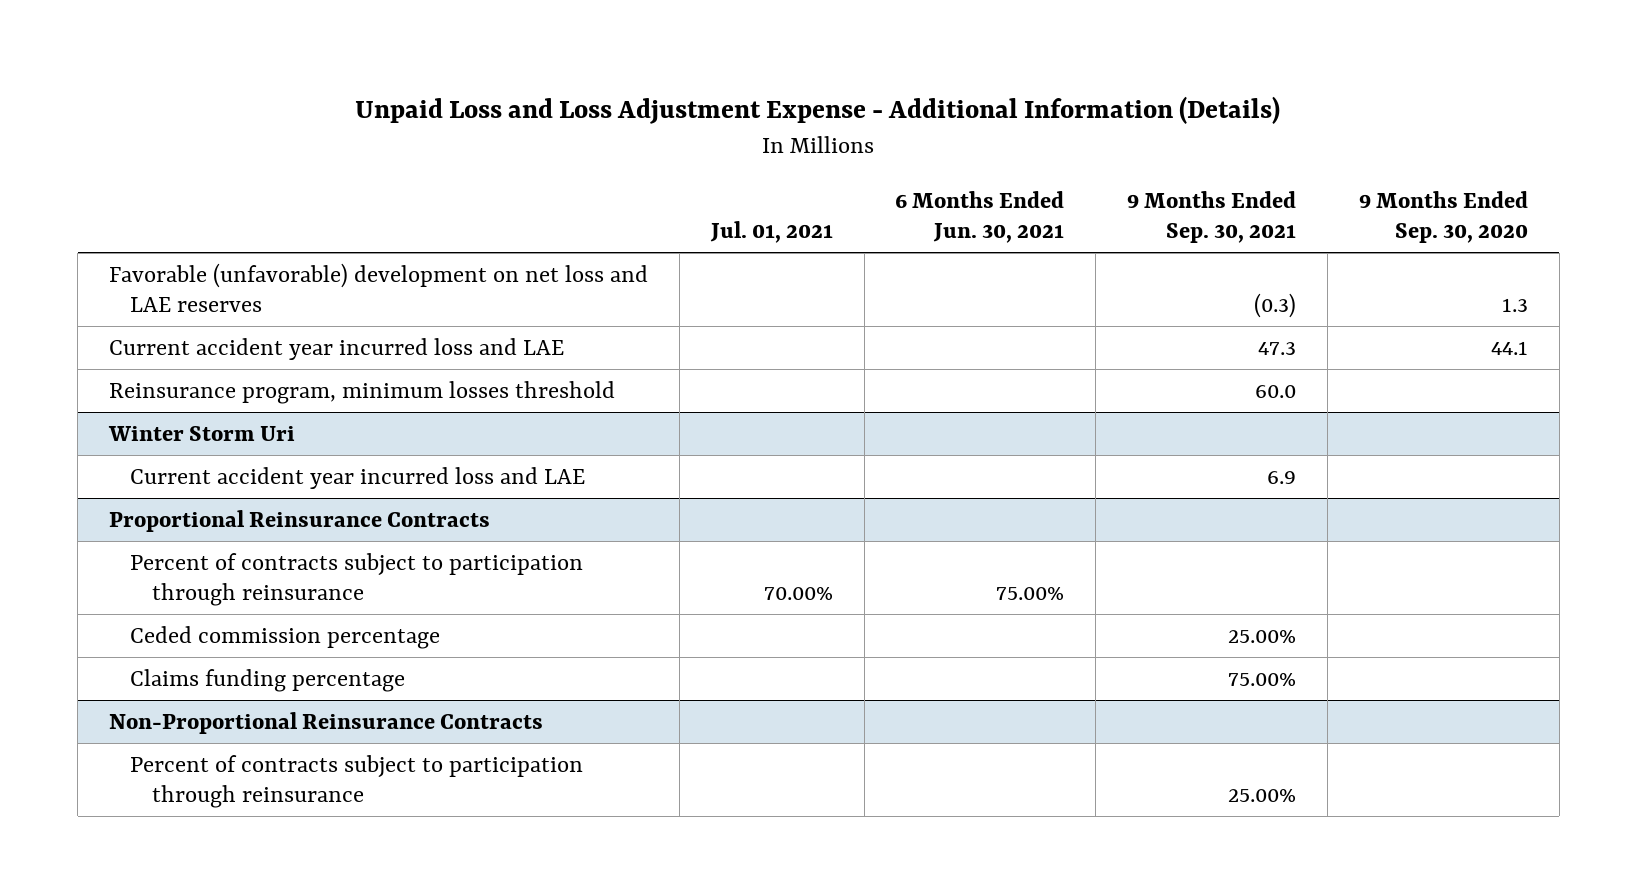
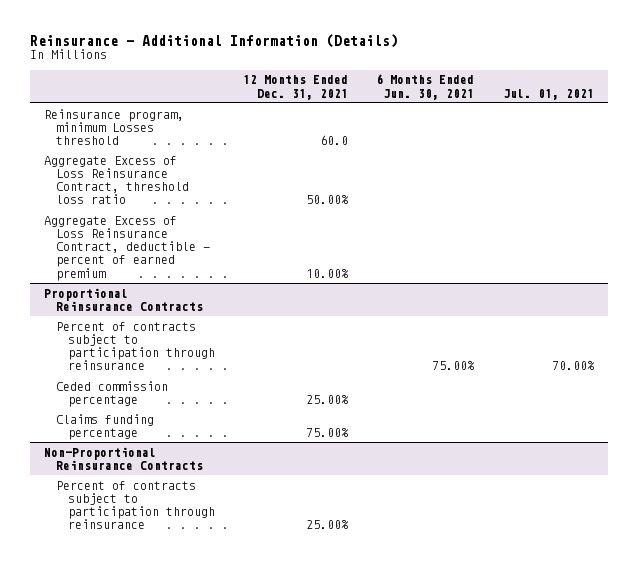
[355,96,1281,125] Unpaid Loss and Loss Adjustment Expense - Additional Information (Details) -> [29,33,398,48] Reinsurance - Additional Information (Details)
[1127,190,1297,243] 9 Months Ended Sep. 30, 2021 -> none
[1358,190,1528,243] 9 Months Ended Sep. 30, 2020 -> none
none -> [243,75,349,100] 12 Months Ended Dec. 31, 2021
[109,262,649,312] Favorable (unfavorable) development on net loss and LAE reserves -> none
[109,337,565,360] Current accident year incurred loss and LAE -> none
[108,425,296,441] Winter Storm Uri -> none
[130,466,586,489] Current accident year incurred loss and LAE -> none
[109,380,616,404] Reinsurance program, minimum losses threshold -> [43,108,184,146] Reinsurance program, minimum Losses threshold
none -> [43,155,190,205] Aggregate Excess of Loss Reinsurance Contract, threshold loss ratio
none -> [43,215,211,281] Aggregate Excess of Loss Reinsurance Contract, deductible - percent of earned premium

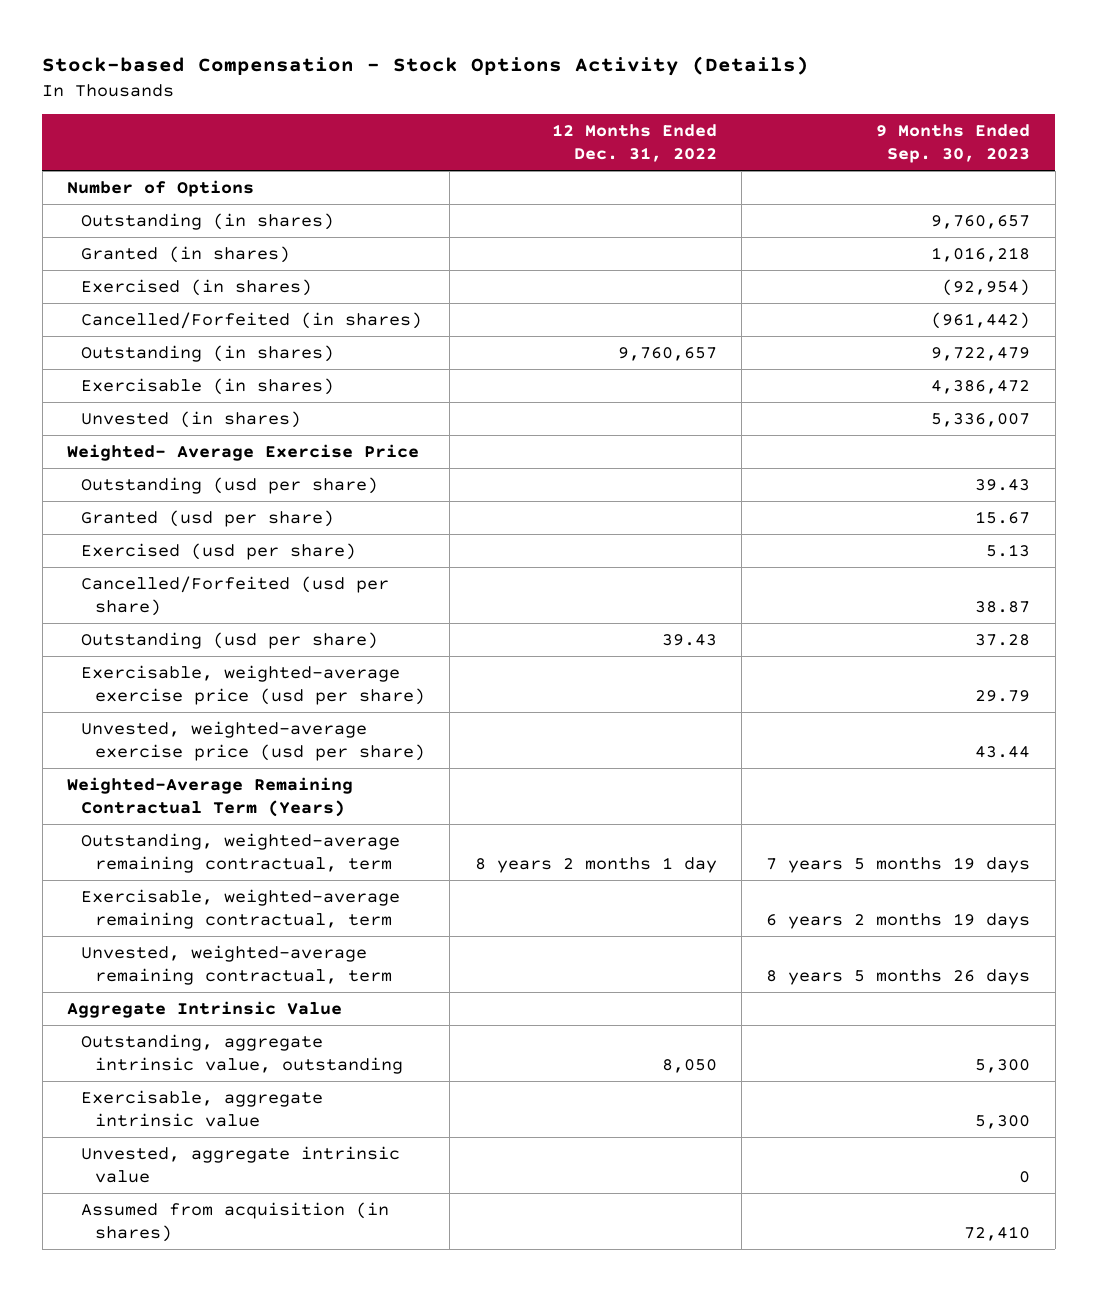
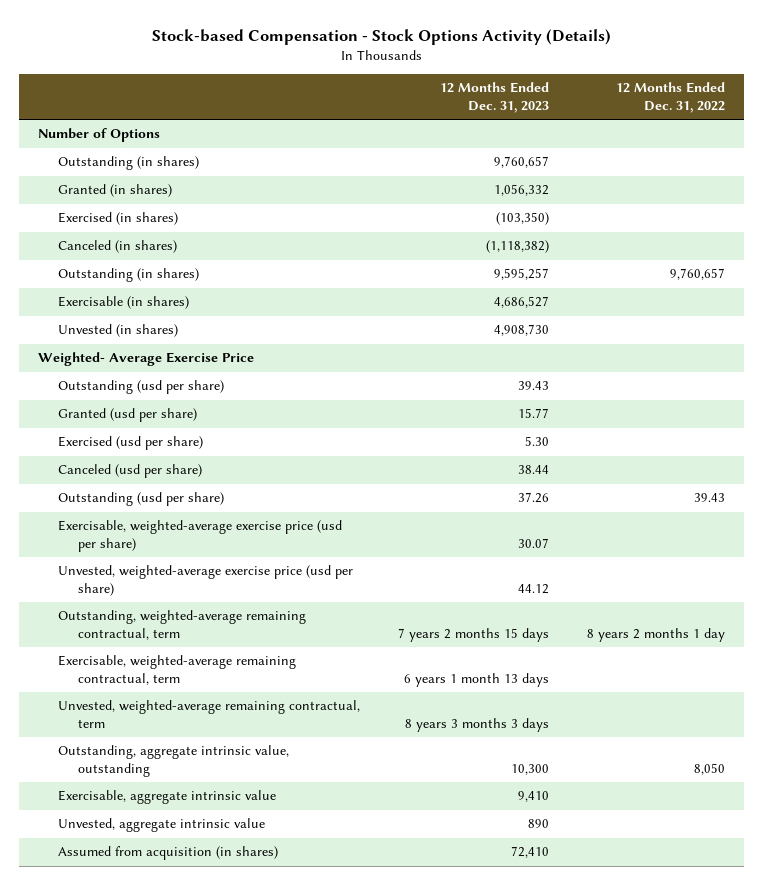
[876,123,1031,164] 9 Months Ended Sep. 30, 2023 -> none
none -> [440,82,550,114] 12 Months Ended Dec. 31, 2023
[80,311,422,329] Cancelled/Forfeited (in shares) -> [58,240,178,254] Canceled (in shares)
[80,575,389,616] Cancelled/Forfeited (usd per share) -> [58,464,203,479] Canceled (usd per share)
[67,776,354,817] Weighted-Average Remaining Contractual Term (Years) -> none
[67,1000,343,1018] Aggregate Intrinsic Value -> none

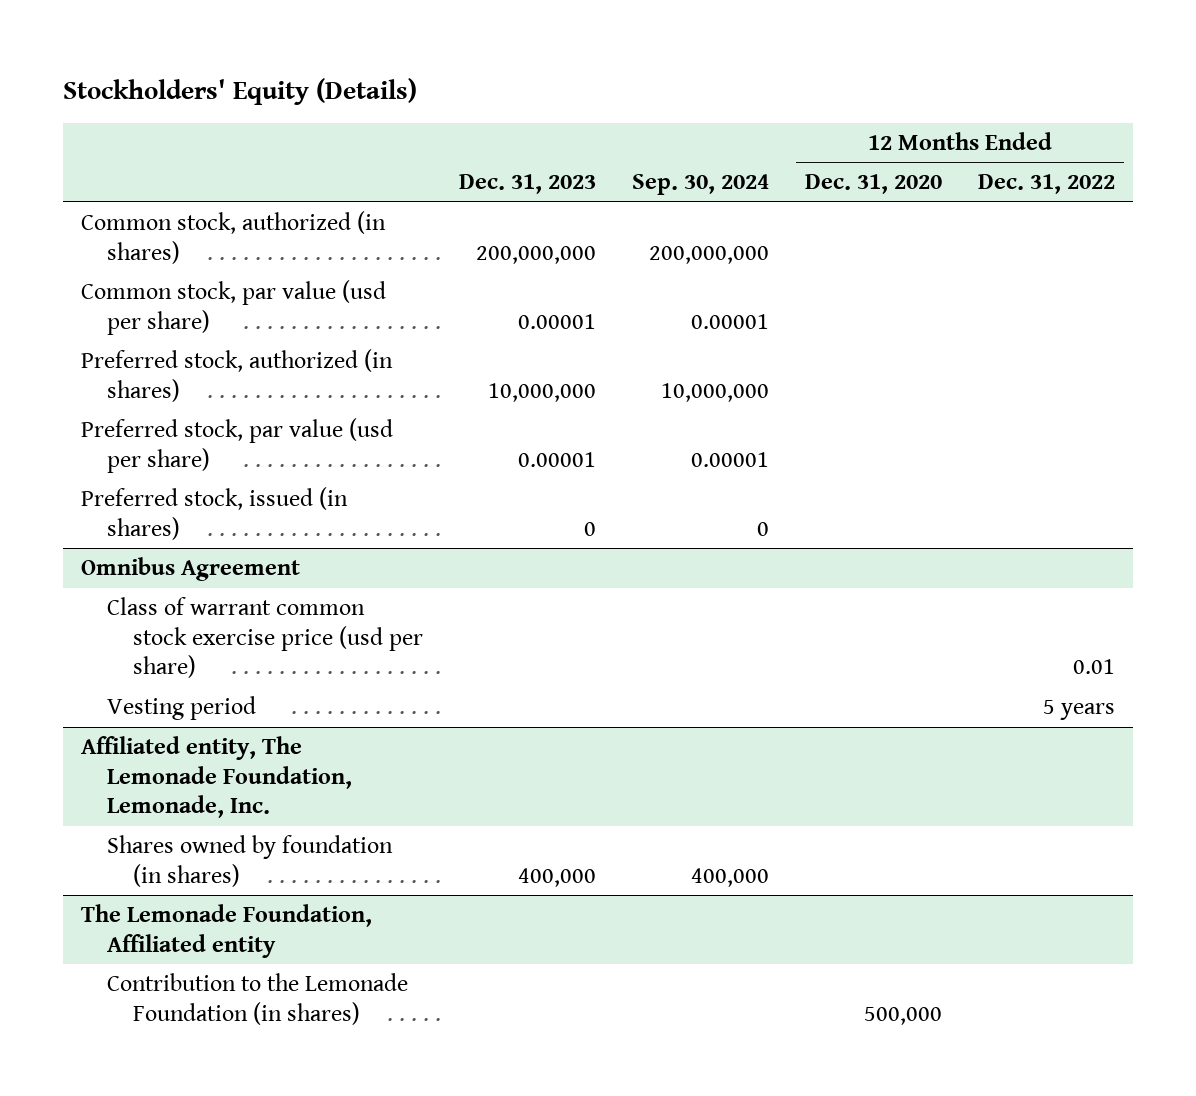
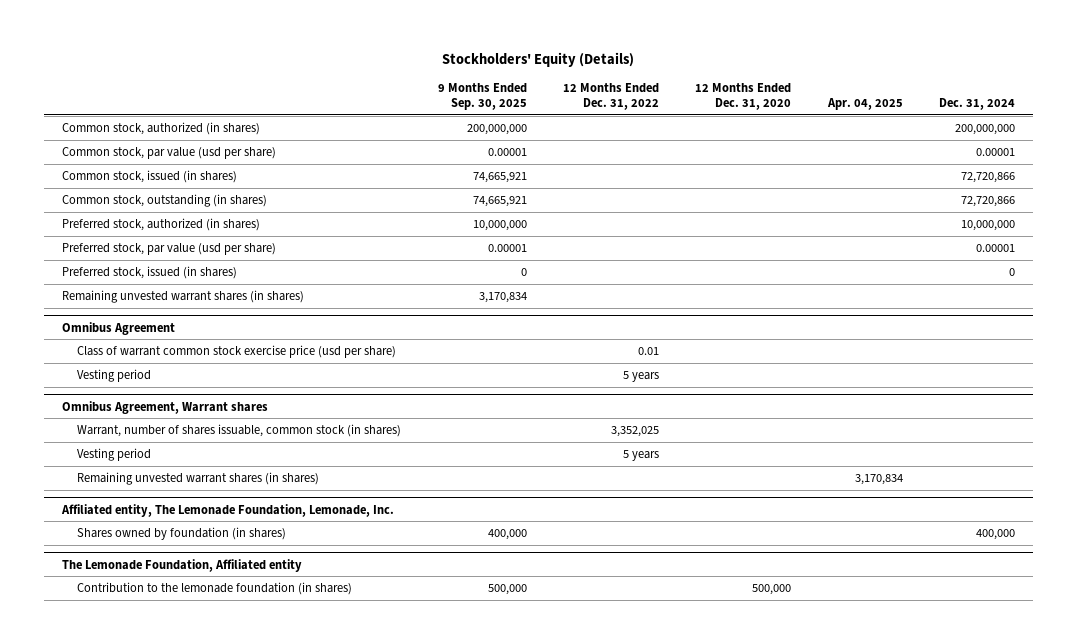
[458,174,596,195] Dec. 31, 2023 -> none
[631,174,769,196] Sep. 30, 2024 -> none
none -> [437,83,527,111] 9 Months Ended Sep. 30, 2025
none -> [826,98,903,111] Apr. 04, 2025
none -> [938,98,1015,111] Dec. 31, 2024
none -> [61,170,237,184] Common stock, issued (in shares)
none -> [61,194,267,208] Common stock, outstanding (in shares)
none -> [61,290,304,304] Remaining unvested warrant shares (in shares)
none -> [61,400,268,414] Omnibus Agreement, Warrant shares
none -> [77,424,402,438] Warrant, number of shares issuable, common stock (in shares)
none -> [77,448,152,462] Vesting period
none -> [77,472,320,486] Remaining unvested warrant shares (in shares)
[106,973,408,1025] Contribution to the Lemonade Foundation (in shares) -> [77,582,353,596] Contribution to the lemonade foundation (in shares)

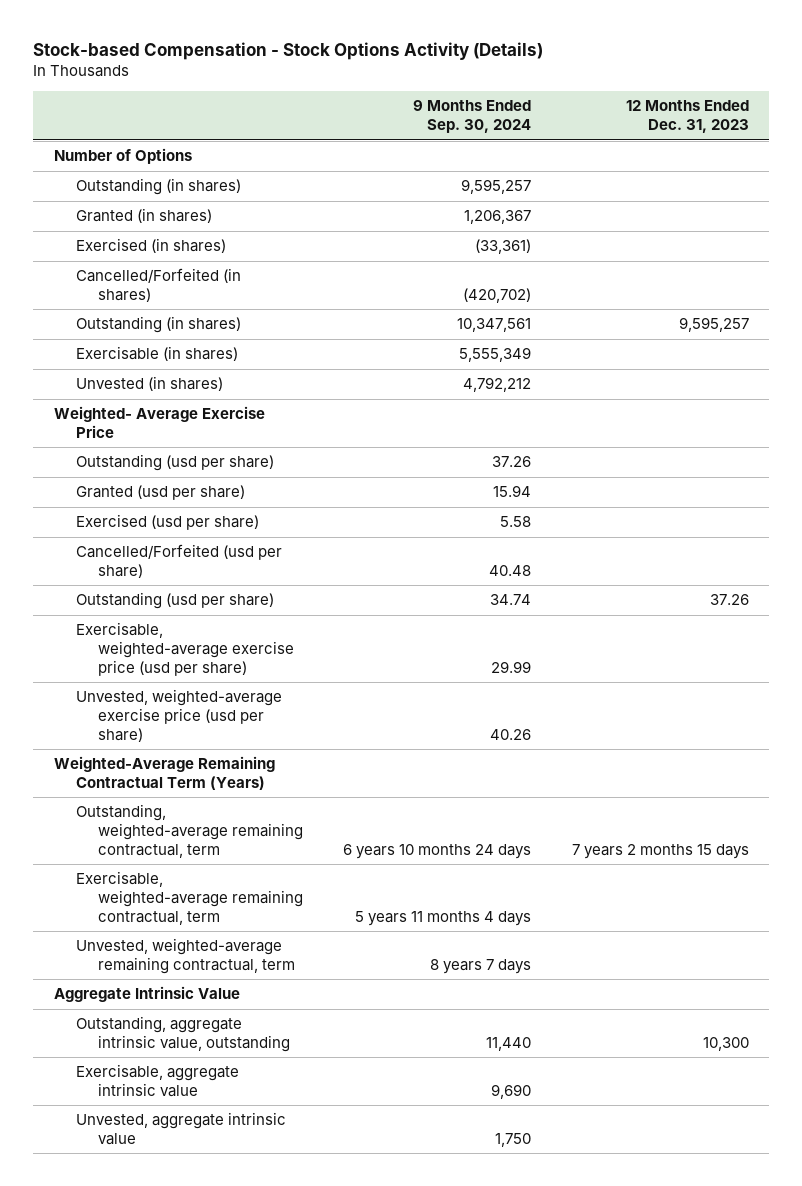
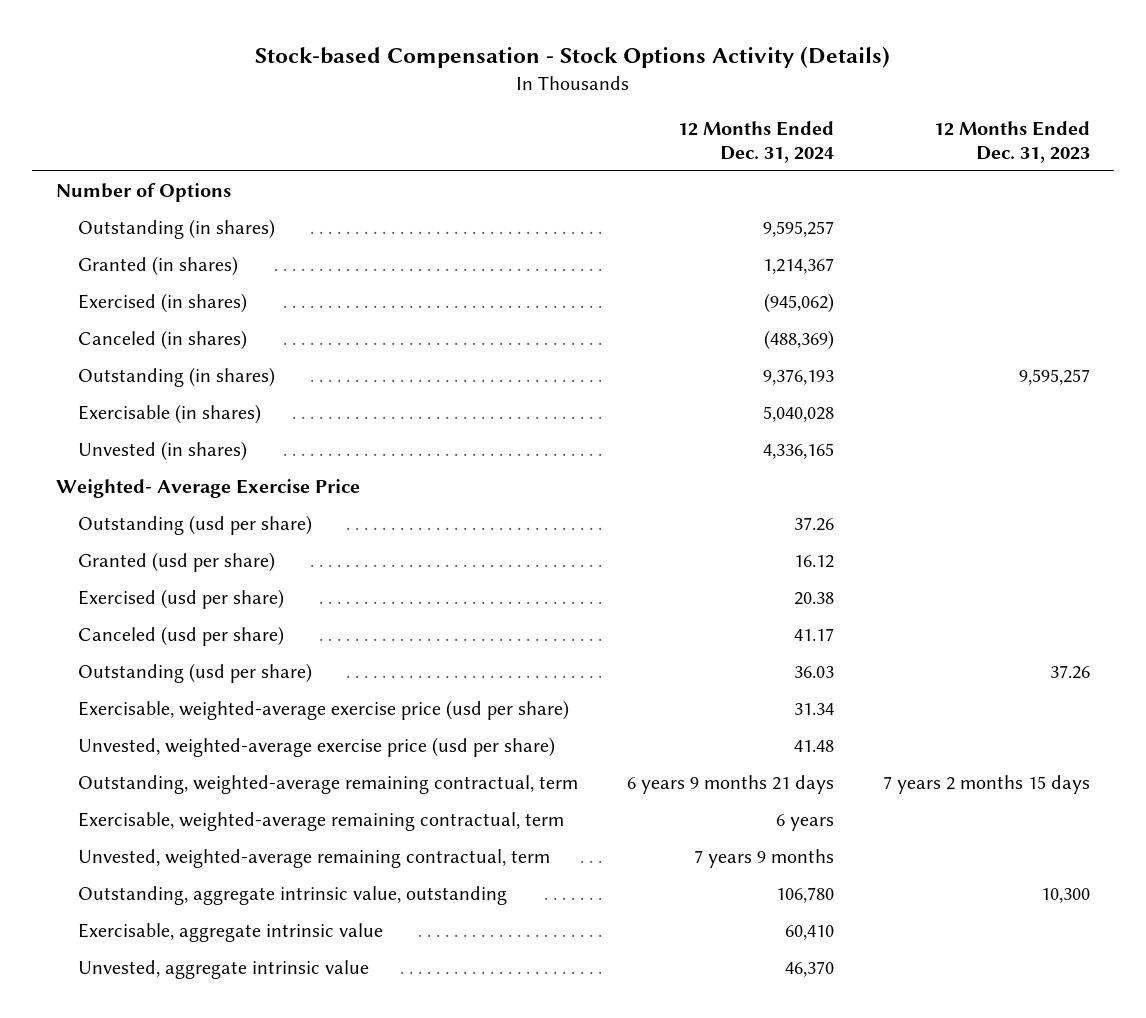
[413,100,532,134] 9 Months Ended Sep. 30, 2024 -> none
none -> [677,121,834,163] 12 Months Ended Dec. 31, 2024
[75,268,241,303] Cancelled/Forfeited (in shares) -> [77,329,247,350] Canceled (in shares)
[75,544,282,579] Cancelled/Forfeited (usd per share) -> [77,625,284,646] Canceled (usd per share)
[53,756,275,791] Weighted-Average Remaining Contractual Term (Years) -> none
[53,986,240,1003] Aggregate Intrinsic Value -> none

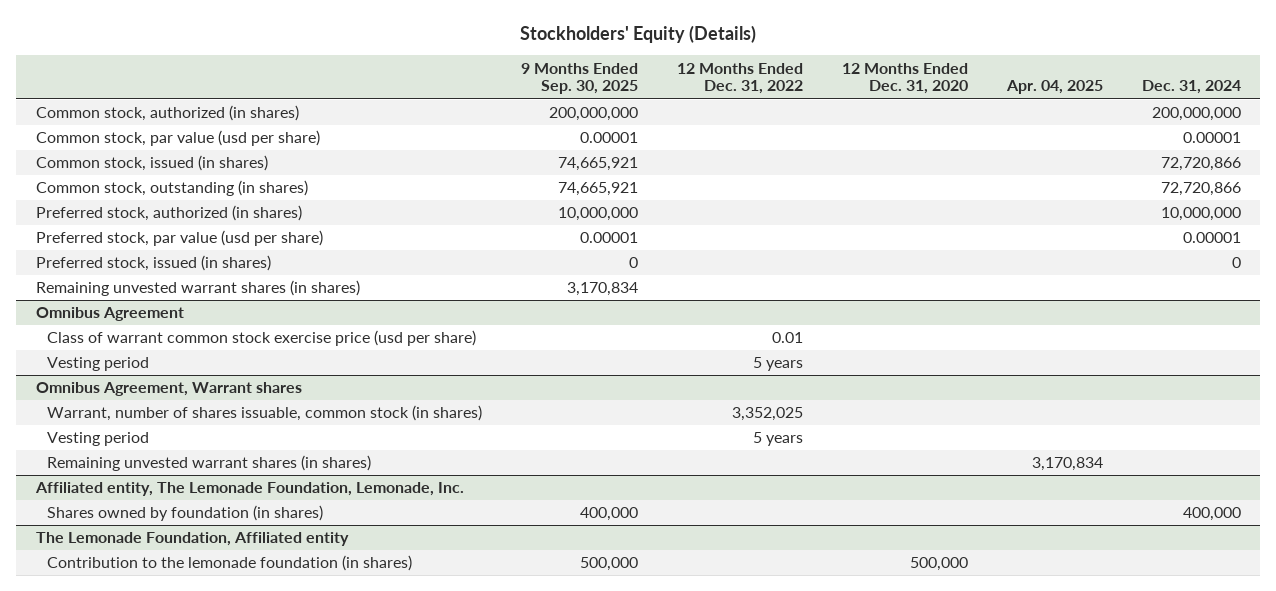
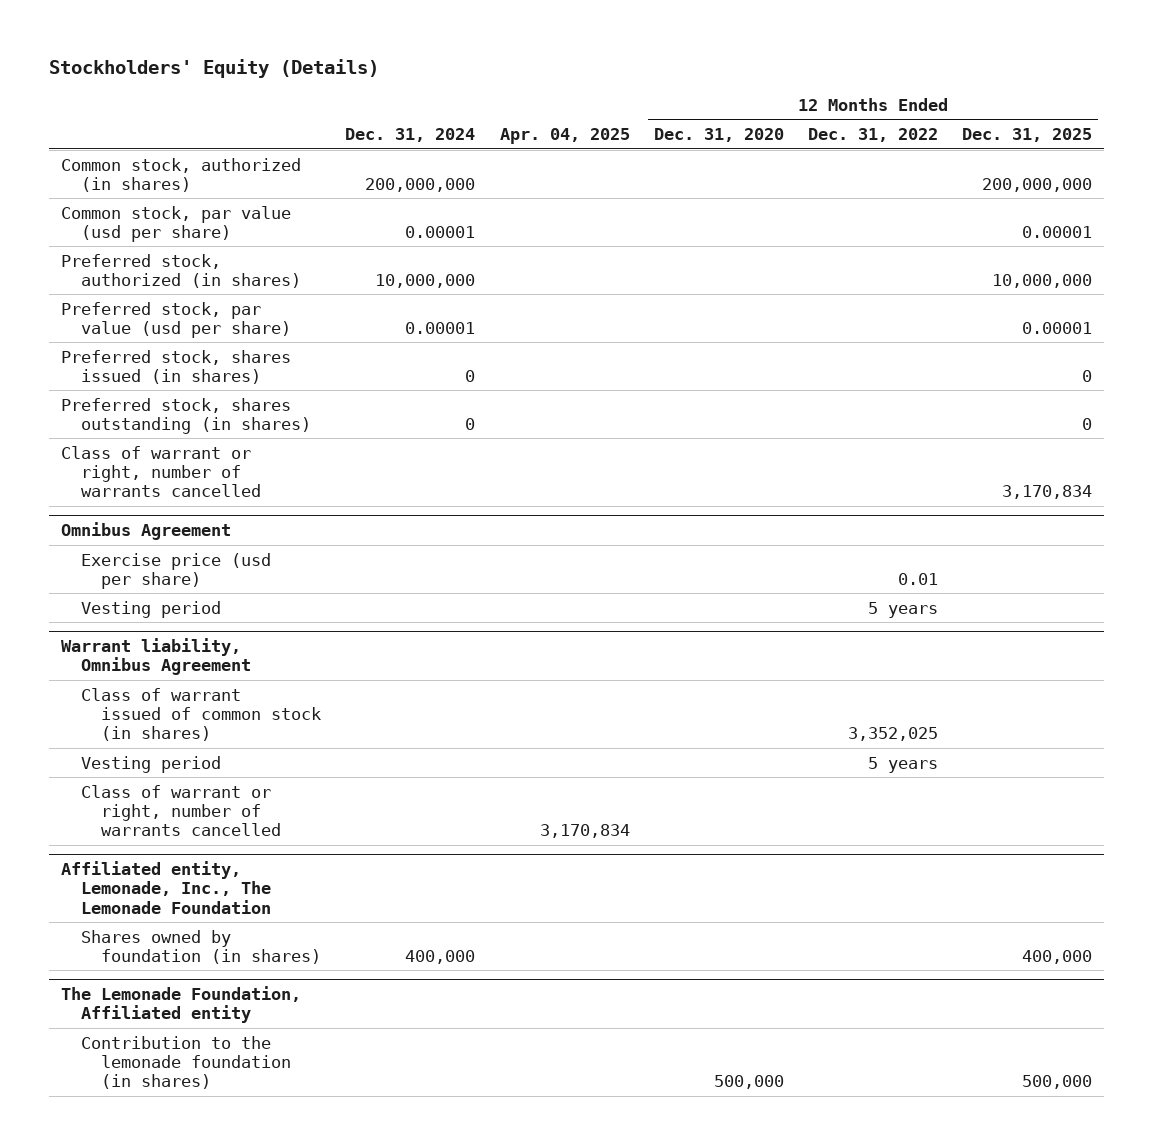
[521,62,639,95] 9 Months Ended Sep. 30, 2025 -> none
none -> [962,128,1093,143] Dec. 31, 2025
[35,155,268,172] Common stock, issued (in shares) -> none
[35,180,308,197] Common stock, outstanding (in shares) -> none
[35,255,271,272] Preferred stock, issued (in shares) -> [60,349,291,384] Preferred stock, shares issued (in shares)
none -> [60,397,311,434] Preferred stock, shares outstanding (in shares)
[35,280,360,297] Remaining unvested warrant shares (in shares) -> [60,445,261,498] Class of warrant or right, number of warrants cancelled
[47,330,477,347] Class of warrant common stock exercise price (usd per share) -> [80,552,271,589] Exercise price (usd per share)
[35,382,302,397] Omnibus Agreement, Warrant shares -> [60,638,251,676] Warrant liability, Omnibus Agreement
[47,405,483,422] Warrant, number of shares issuable, common stock (in shares) -> [80,687,322,742] Class of warrant issued of common stock (in shares)
[47,455,372,472] Remaining unvested warrant shares (in shares) -> [80,784,282,837] Class of warrant or right, number of warrants cancelled
[34,482,464,497] Affiliated entity, The Lemonade Foundation, Lemonade, Inc. -> [60,861,271,914] Affiliated entity, Lemonade, Inc., The Lemonade Foundation

